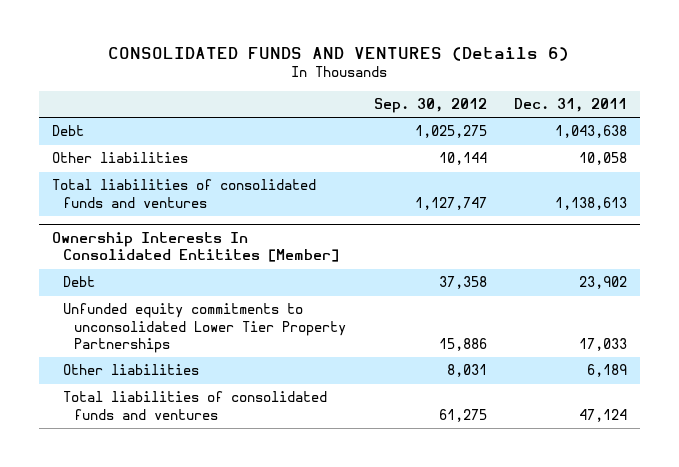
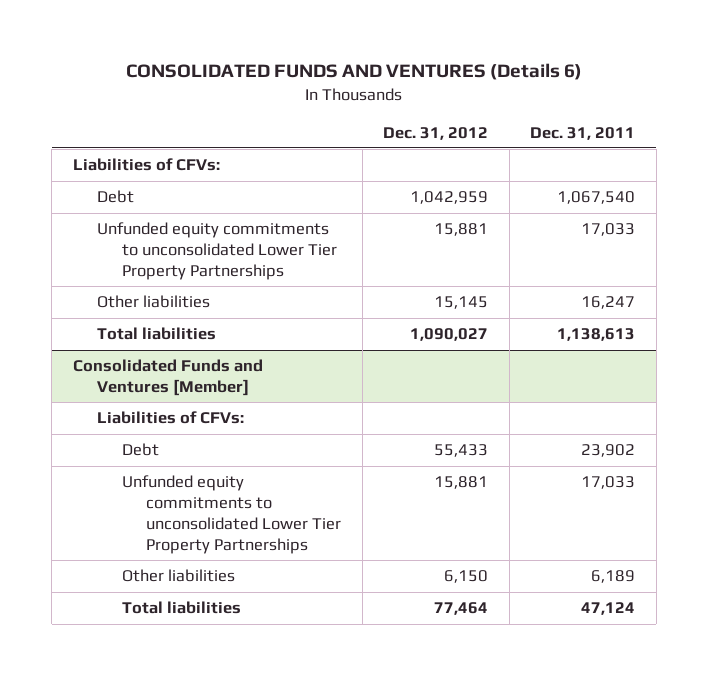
[373,97,487,113] Sep. 30, 2012 -> none
none -> [383,126,489,140] Dec. 31, 2012
[52,232,340,263] Ownership Interests In Consolidated Entitites [Member] -> none
none -> [72,158,220,172] Liabilities of CFVs:
[554,125,627,139] 1,043,638 -> [557,191,636,205] 1,067,540
none -> [97,222,337,280] Unfunded equity commitments to unconsolidated Lower Tier Property Partnerships
[578,152,627,166] 10,058 -> [581,296,636,310] 16,247
[52,179,317,208] Total liabilities of consolidated funds and ventures -> [97,327,217,341] Total liabilities
none -> [72,359,263,397] Consolidated Funds and Ventures [Member]
none -> [97,411,245,425] Liabilities of CFVs:
[63,391,328,420] Total liabilities of consolidated funds and ventures -> [121,601,241,615] Total liabilities

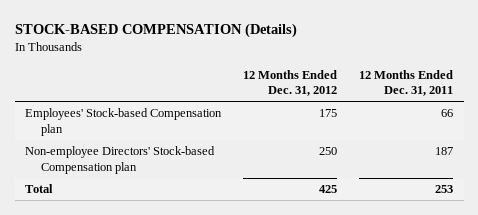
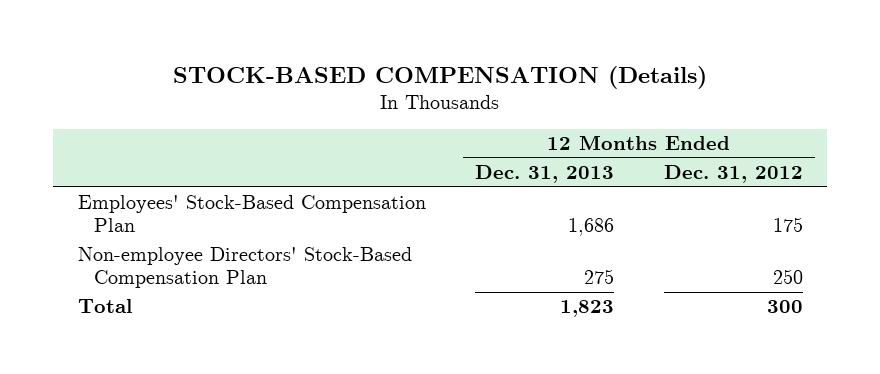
[358,69,453,97] 12 Months Ended Dec. 31, 2011 -> none
none -> [475,165,615,184] Dec. 31, 2013
[25,108,223,136] Employees' Stock-based Compensation plan -> [77,195,426,232] Employees' Stock-Based Compensation Plan
[25,146,216,174] Non-employee Directors' Stock-based Compensation plan -> [77,247,412,288] Non-employee Directors' Stock-Based Compensation Plan
[319,185,338,194] 425 -> [766,300,803,314] 300

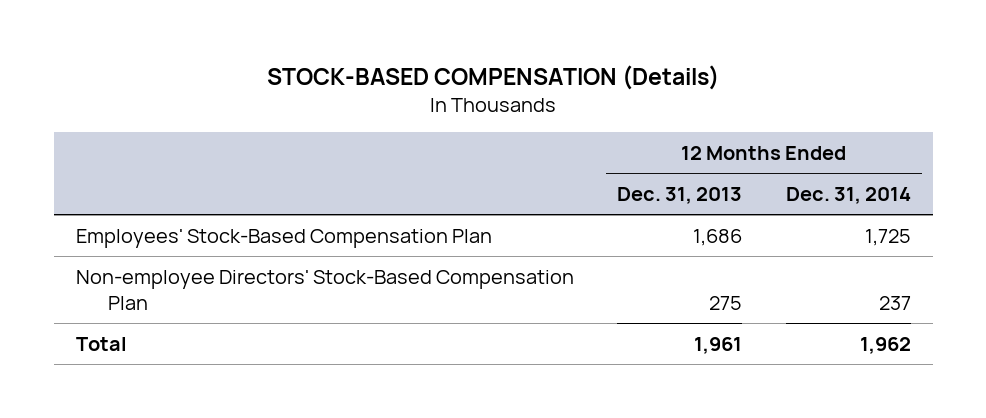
[663,165,803,184] Dec. 31, 2012 -> none
none -> [785,187,911,205] Dec. 31, 2014
[560,300,615,318] 1,823 -> [694,336,743,354] 1,961

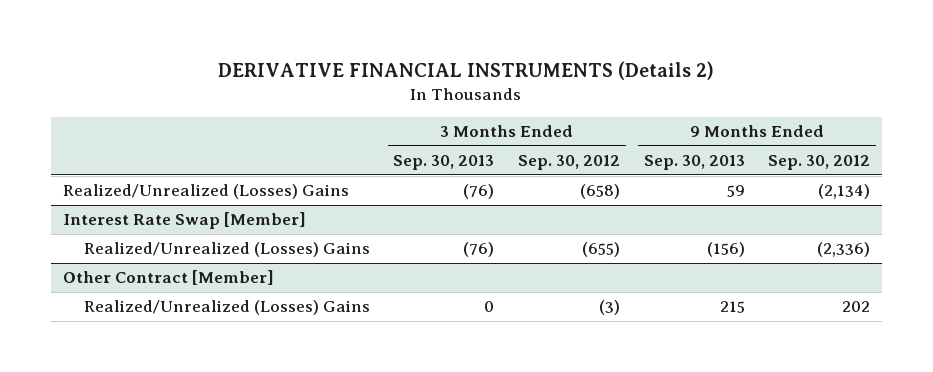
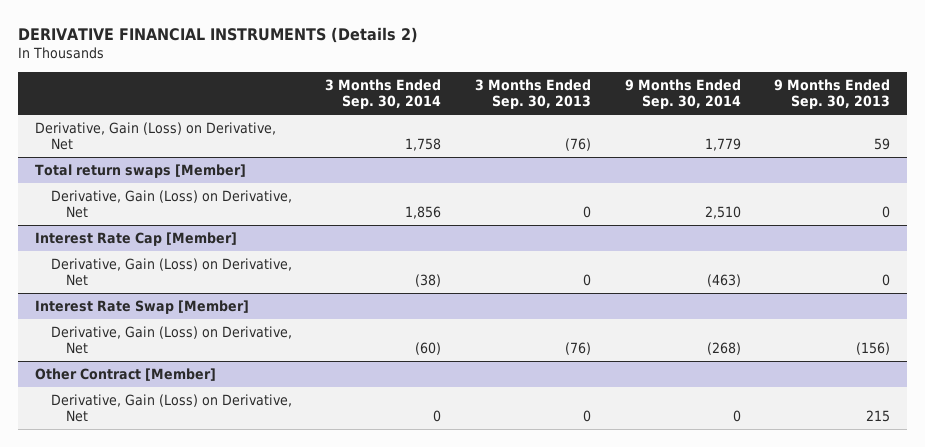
[517,155,620,171] Sep. 30, 2012 -> none
[768,155,871,171] Sep. 30, 2012 -> none
none -> [325,78,442,109] 3 Months Ended Sep. 30, 2014
none -> [624,78,741,109] 9 Months Ended Sep. 30, 2014
[62,184,349,200] Realized/Unrealized (Losses) Gains -> [35,122,277,151] Derivative, Gain (Loss) on Derivative, Net
none -> [35,164,247,179] Total return swaps [Member]
none -> [50,190,292,219] Derivative, Gain (Loss) on Derivative, Net
none -> [35,232,238,247] Interest Rate Cap [Member]
none -> [50,258,292,287] Derivative, Gain (Loss) on Derivative, Net
[83,242,370,258] Realized/Unrealized (Losses) Gains -> [50,326,292,355] Derivative, Gain (Loss) on Derivative, Net
[83,300,370,316] Realized/Unrealized (Losses) Gains -> [50,394,292,423] Derivative, Gain (Loss) on Derivative, Net

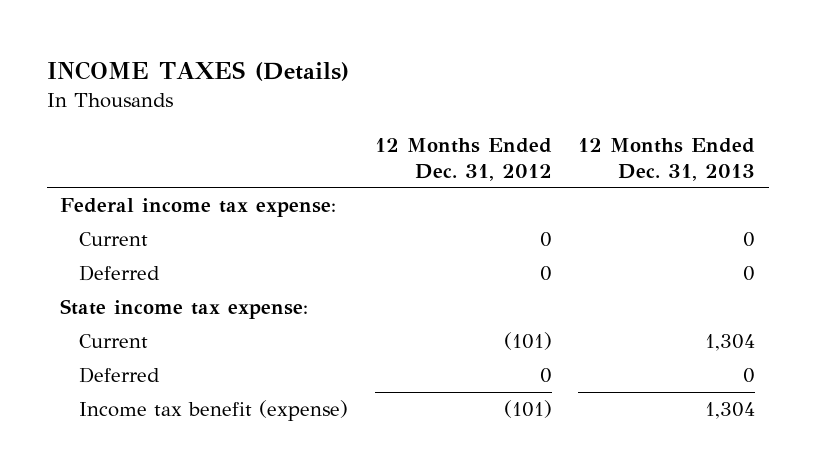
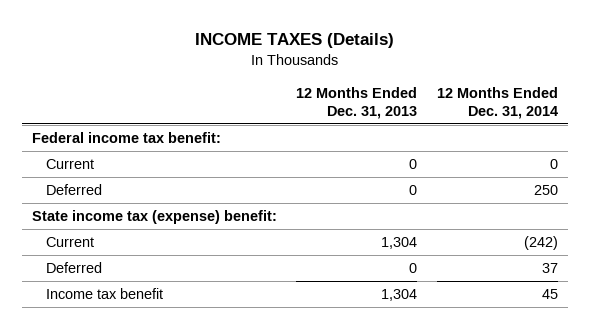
[374,137,552,181] 12 Months Ended Dec. 31, 2012 -> none
none -> [436,86,558,119] 12 Months Ended Dec. 31, 2014
[60,198,337,218] Federal income tax expense: -> [31,132,221,144] Federal income tax benefit:
[60,299,309,320] State income tax expense: -> [31,210,277,225] State income tax (expense) benefit:
[79,400,349,422] Income tax benefit (expense) -> [45,288,163,300] Income tax benefit

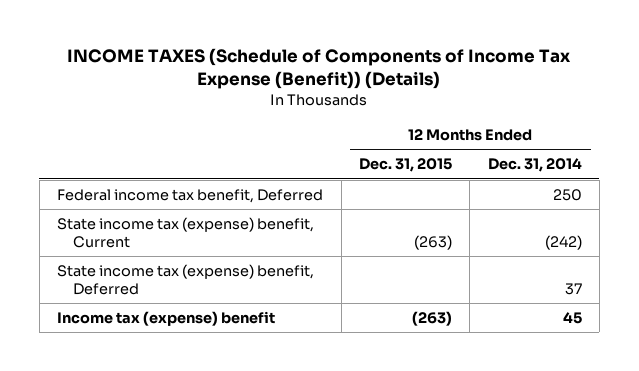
[194,33,394,49] INCOME TAXES (Details) -> [67,48,572,90] INCOME TAXES (Schedule of Components of Income Tax Expense (Benefit)) (Details)
[296,86,418,119] 12 Months Ended Dec. 31, 2013 -> none
none -> [358,158,452,173] Dec. 31, 2015
[31,132,221,144] Federal income tax benefit: -> none
[45,159,94,170] Current -> none
[31,210,277,225] State income tax (expense) benefit: -> none
[45,184,102,196] Deferred -> [57,189,324,204] Federal income tax benefit, Deferred
[45,237,94,248] Current -> [57,217,315,249] State income tax (expense) benefit, Current
[45,262,102,274] Deferred -> [57,264,315,296] State income tax (expense) benefit, Deferred
[45,288,163,300] Income tax benefit -> [57,311,276,327] Income tax (expense) benefit

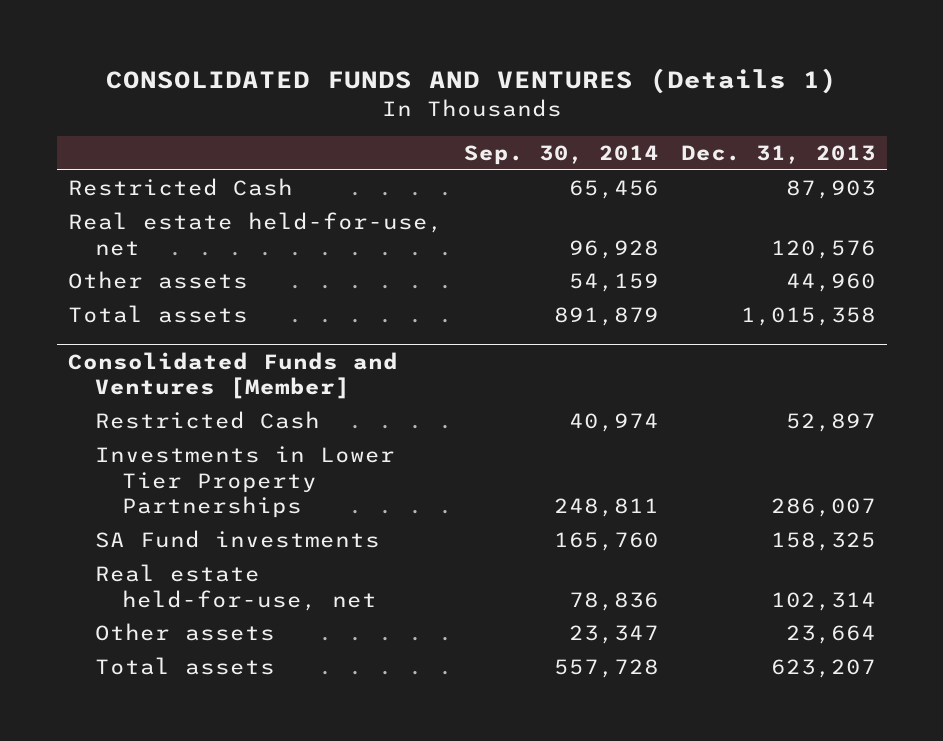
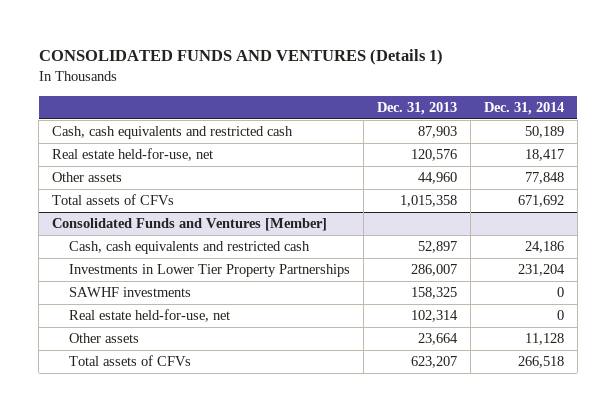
[464,145,660,166] Sep. 30, 2014 -> none
none -> [483,101,564,115] Dec. 31, 2014
[67,177,293,196] Restricted Cash -> [52,126,294,140] Cash, cash equivalents and restricted cash
[67,304,248,323] Total assets -> [52,194,175,206] Total assets of CFVs
[94,410,320,429] Restricted Cash -> [69,241,311,255] Cash, cash equivalents and restricted cash
[94,529,380,548] SA Fund investments -> [69,287,192,298] SAWHF investments
[94,656,275,675] Total assets -> [69,355,192,367] Total assets of CFVs

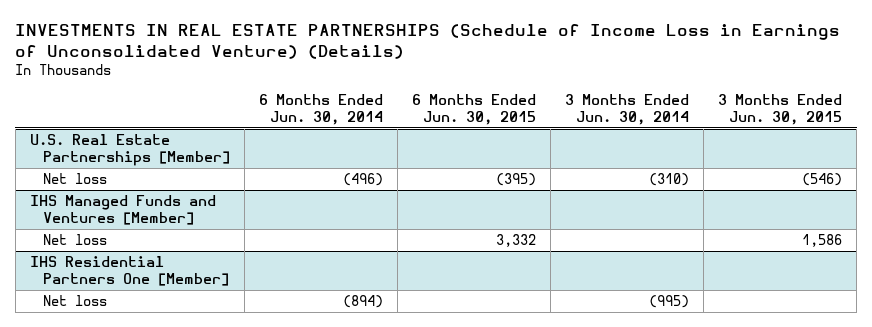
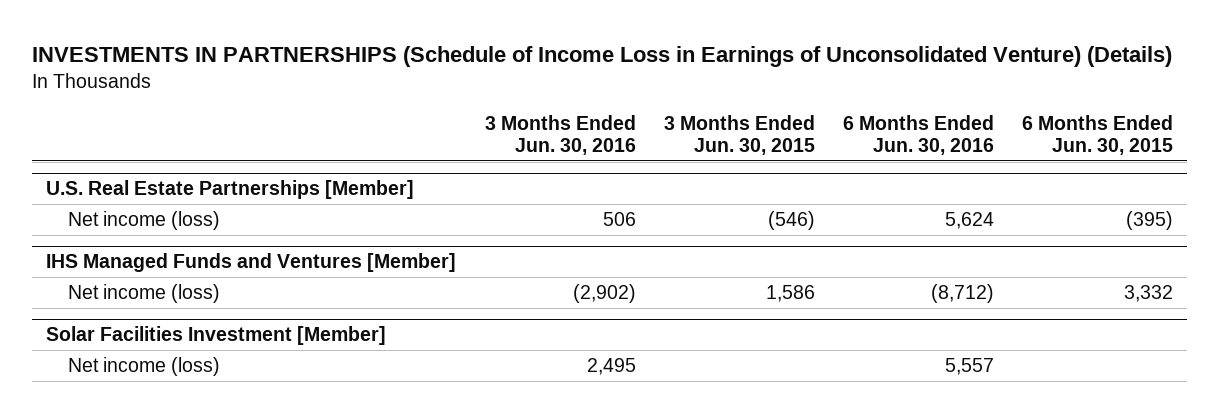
[15,24,841,59] INVESTMENTS IN REAL ESTATE PARTNERSHIPS (Schedule of Income Loss in Earnings of Unconsolidated Venture) (Details) -> [32,46,1173,68] INVESTMENTS IN PARTNERSHIPS (Schedule of Income Loss in Earnings of Unconsolidated Venture) (Details)
[259,93,384,125] 6 Months Ended Jun. 30, 2014 -> none
[565,93,690,125] 3 Months Ended Jun. 30, 2014 -> none
none -> [484,114,636,156] 3 Months Ended Jun. 30, 2016
none -> [842,114,994,156] 6 Months Ended Jun. 30, 2016
[43,173,108,185] Net loss -> [67,210,220,230] Net income (loss)
[29,256,230,287] IHS Residential Partners One [Member] -> none
[43,234,108,246] Net loss -> [67,283,220,303] Net income (loss)
none -> [46,326,387,346] Solar Facilities Investment [Member]
[43,295,108,307] Net loss -> [67,356,220,376] Net income (loss)

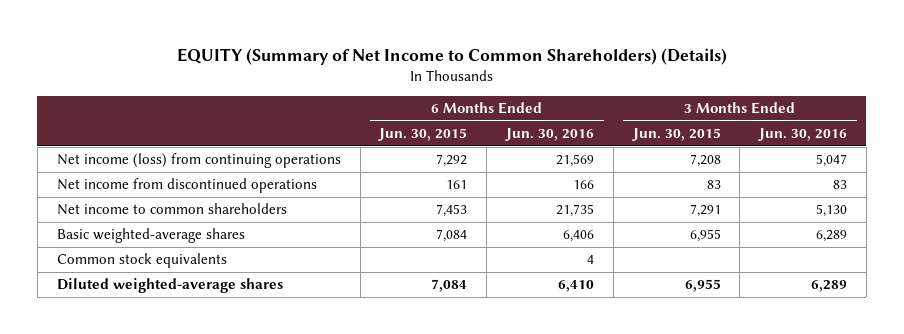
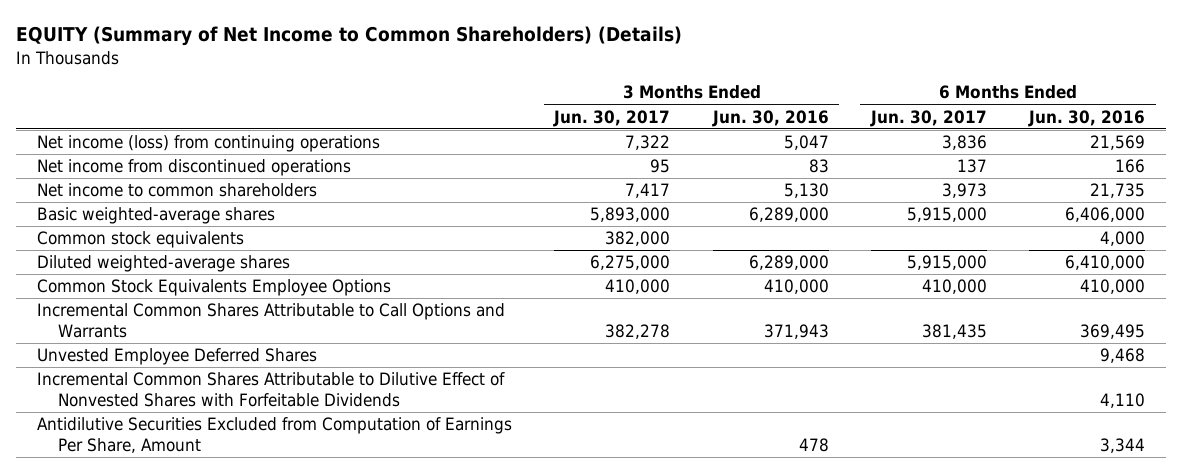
[378,128,468,142] Jun. 30, 2015 -> none
[631,128,721,142] Jun. 30, 2015 -> none
none -> [553,109,671,127] Jun. 30, 2017
none -> [870,109,988,127] Jun. 30, 2017
[562,230,594,243] 6,406 -> [1065,207,1146,223] 6,406,000
[816,230,848,243] 6,289 -> [748,207,829,223] 6,289,000
[586,255,594,265] 4 -> [1100,231,1146,247] 4,000
[557,280,594,293] 6,410 -> [1065,255,1146,271] 6,410,000
[811,280,848,293] 6,289 -> [748,255,829,271] 6,289,000
none -> [37,279,392,297] Common Stock Equivalents Employee Options
none -> [37,303,506,338] Incremental Common Shares Attributable to Call Options and Warrants
none -> [37,348,318,366] Unvested Employee Deferred Shares
none -> [37,372,506,407] Incremental Common Shares Attributable to Dilutive Effect of Nonvested Shares with Forfeitable Dividends
none -> [37,417,513,453] Antidilutive Securities Excluded from Computation of Earnings Per Share, Amount

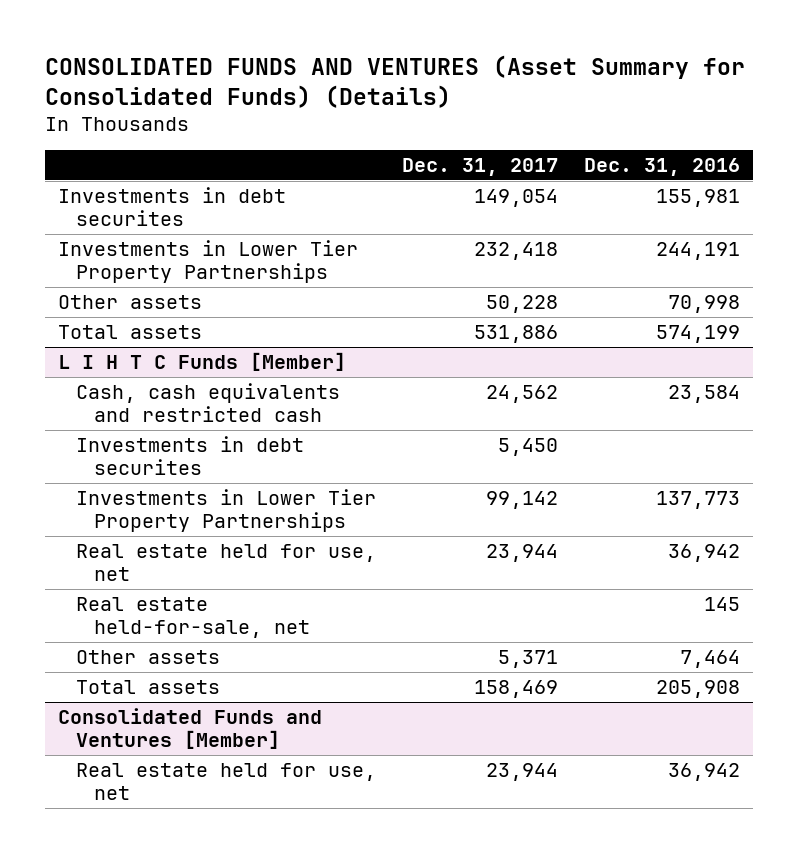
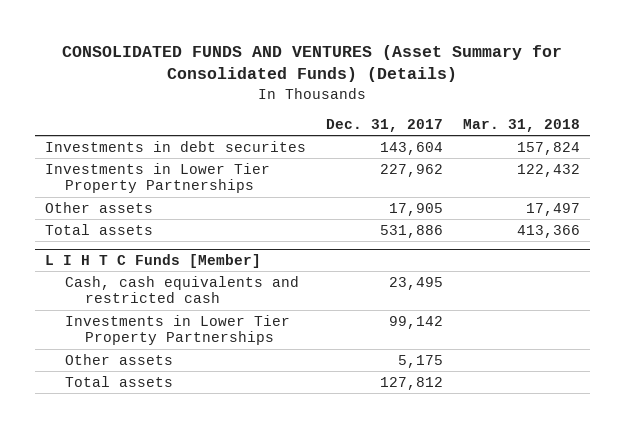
[583,158,740,177] Dec. 31, 2016 -> none
none -> [462,118,580,132] Mar. 31, 2018
[473,188,558,207] 149,054 -> [379,141,443,155] 143,604
[473,241,558,260] 232,418 -> [379,163,443,177] 227,962
[485,294,558,313] 50,228 -> [388,202,443,216] 17,905
[75,435,304,476] Investments in debt securites -> none
[485,384,558,403] 24,562 -> [388,276,443,290] 23,495
[75,543,376,582] Real estate held for use, net -> none
[75,596,311,639] Real estate held-for-sale, net -> none
[57,707,322,750] Consolidated Funds and Ventures [Member] -> none
[75,762,376,801] Real estate held for use, net -> none
[497,649,558,668] 5,371 -> [397,354,443,368] 5,175
[473,679,558,698] 158,469 -> [379,376,443,390] 127,812

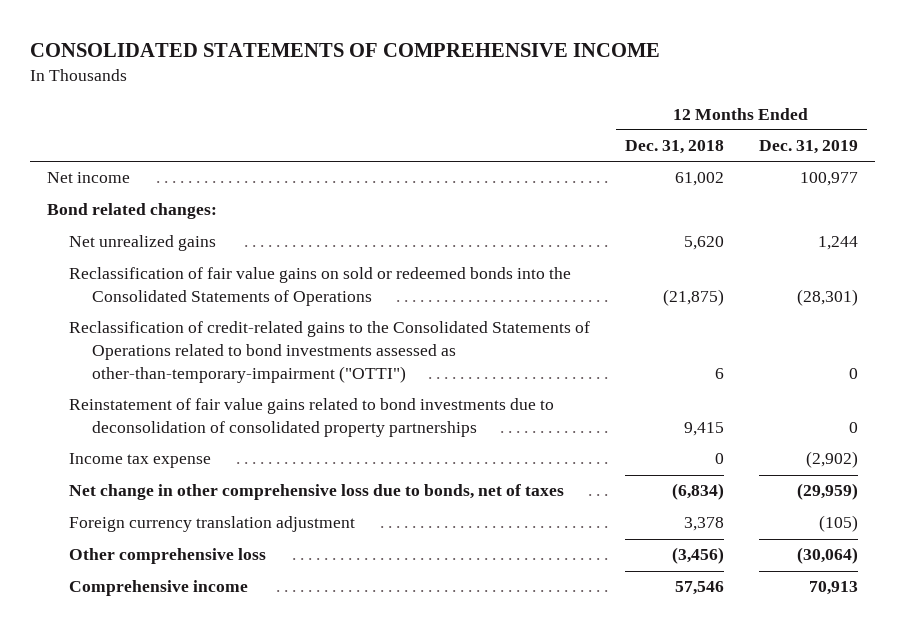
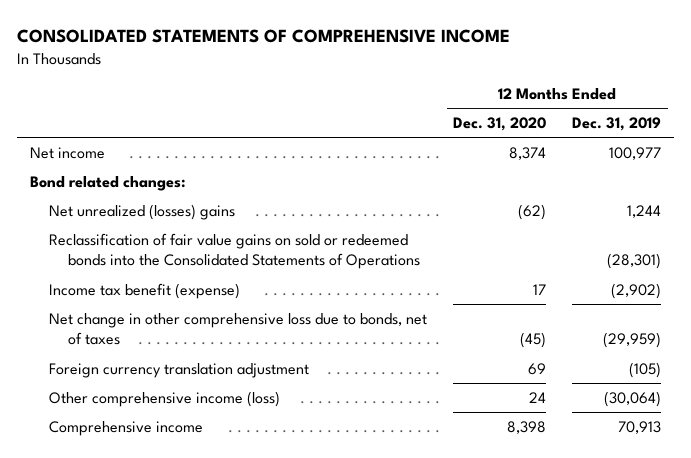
[625,140,725,155] Dec. 31, 2018 -> none
none -> [453,117,547,132] Dec. 31, 2020
[69,235,217,252] Net unrealized gains -> [49,203,236,220] Net unrealized (losses) gains
[69,321,591,383] Reclassification of credit-related gains to the Consolidated Statements of Operations related to bond investments assessed as other-than-temporary-impairment ("OTTI") -> none
[69,398,555,438] Reinstatement of fair value gains related to bond investments due to deconsolidation of consolidated property partnerships -> none
[69,453,212,469] Income tax expense -> [49,282,241,299] Income tax benefit (expense)
[69,548,267,565] Other comprehensive loss -> [49,390,281,407] Other comprehensive income (loss)

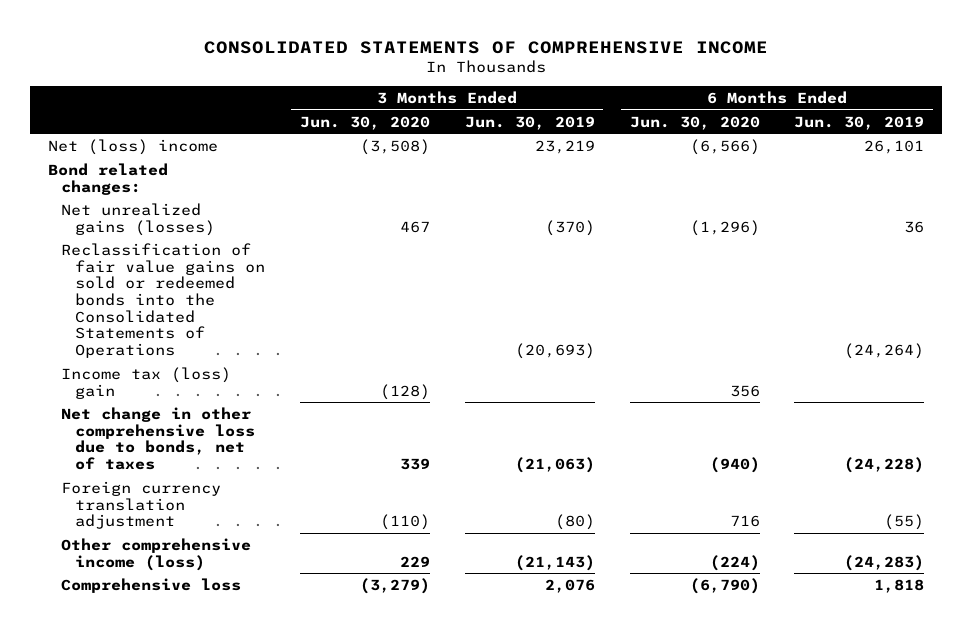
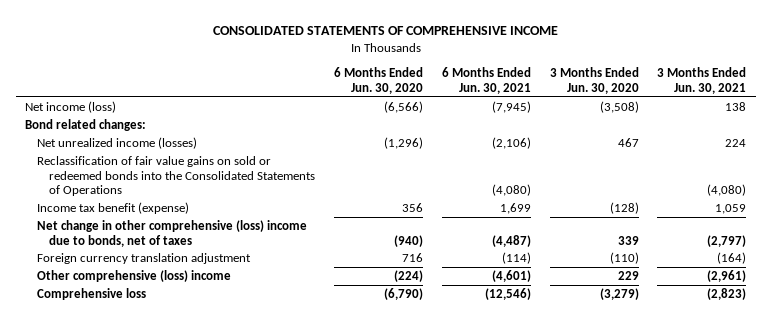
[464,115,595,130] Jun. 30, 2019 -> none
[794,115,925,130] Jun. 30, 2019 -> none
none -> [441,67,531,94] 6 Months Ended Jun. 30, 2021
none -> [657,67,747,94] 3 Months Ended Jun. 30, 2021
[47,138,218,155] Net (loss) income -> [25,100,117,113] Net income (loss)
[61,202,216,236] Net unrealized gains (losses) -> [37,136,198,149] Net unrealized income (losses)
[61,366,232,399] Income tax (loss) gain -> [37,201,190,214] Income tax benefit (expense)
[61,406,256,470] Net change in other comprehensive loss due to bonds, net of taxes -> [37,219,308,247] Net change in other comprehensive (loss) income due to bonds, net of taxes
[61,537,252,571] Other comprehensive income (loss) -> [37,269,232,282] Other comprehensive (loss) income

